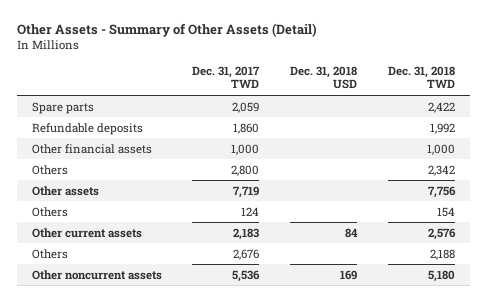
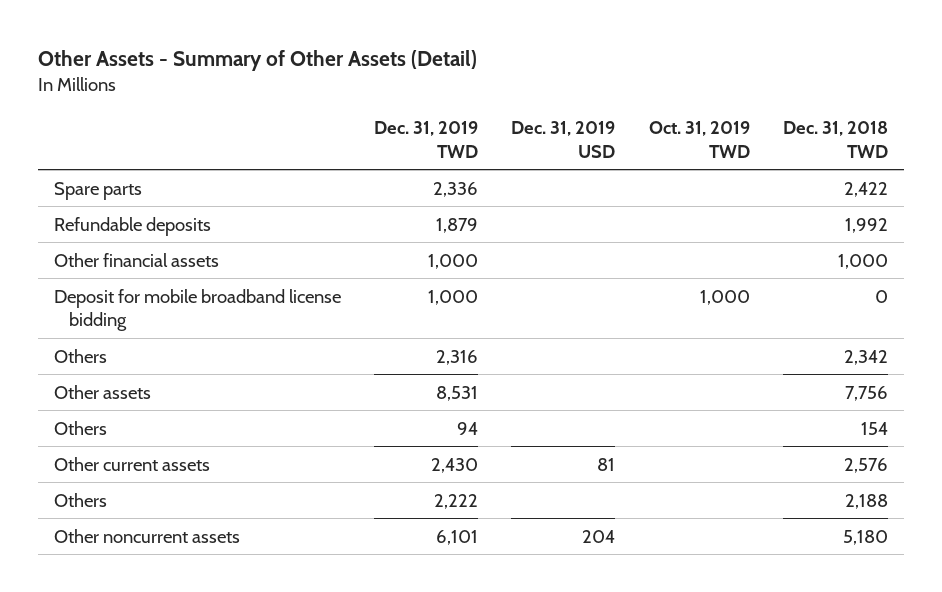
[192,66,261,89] Dec. 31, 2017 TWD -> none
[289,66,357,90] Dec. 31, 2018 USD -> none
none -> [374,120,479,158] Dec. 31, 2019 TWD
none -> [511,120,616,158] Dec. 31, 2019 USD
none -> [648,120,750,158] Oct. 31, 2019 TWD
none -> [54,288,342,332] Deposit for mobile broadband license bidding

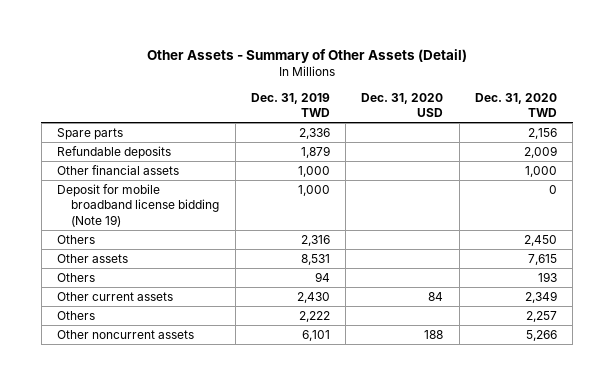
[511,120,616,158] Dec. 31, 2019 USD -> none
[648,120,750,158] Oct. 31, 2019 TWD -> none
[782,120,888,158] Dec. 31, 2018 TWD -> none
none -> [361,92,444,117] Dec. 31, 2020 USD
none -> [475,92,558,117] Dec. 31, 2020 TWD
[54,288,342,332] Deposit for mobile broadband license bidding -> [56,183,220,227] Deposit for mobile broadband license bidding (Note 19)

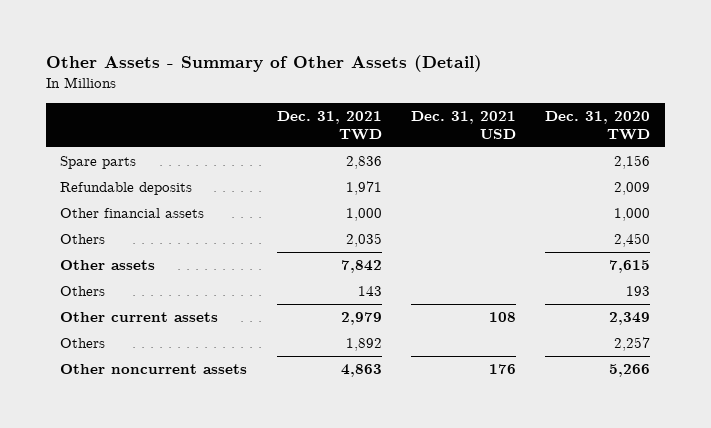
[250,92,330,117] Dec. 31, 2019 TWD -> none
[361,92,444,117] Dec. 31, 2020 USD -> none
none -> [276,110,382,140] Dec. 31, 2021 TWD
none -> [411,110,517,139] Dec. 31, 2021 USD
[56,183,220,227] Deposit for mobile broadband license bidding (Note 19) -> none

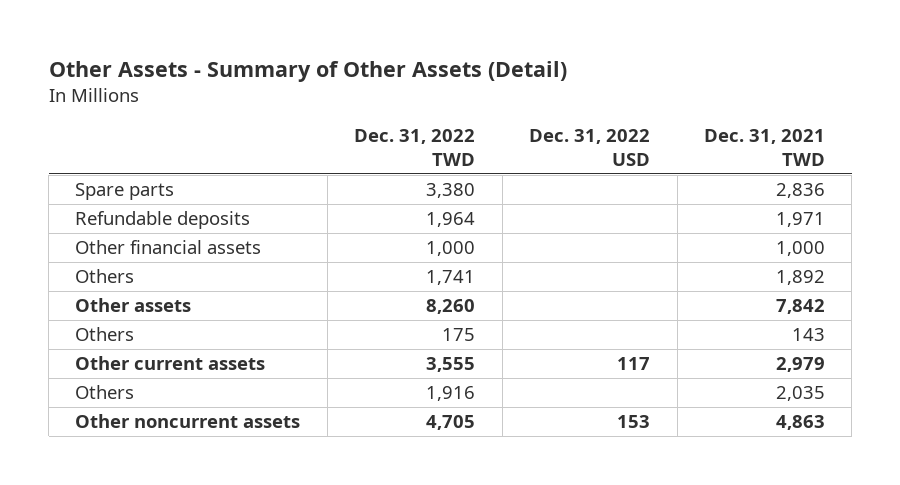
[411,110,517,139] Dec. 31, 2021 USD -> none
[545,110,651,140] Dec. 31, 2020 TWD -> none
none -> [354,129,476,166] Dec. 31, 2022 TWD
none -> [529,129,651,166] Dec. 31, 2022 USD
[60,338,106,349] Others -> [75,269,135,284] Others
[60,234,106,245] Others -> [75,385,135,400] Others

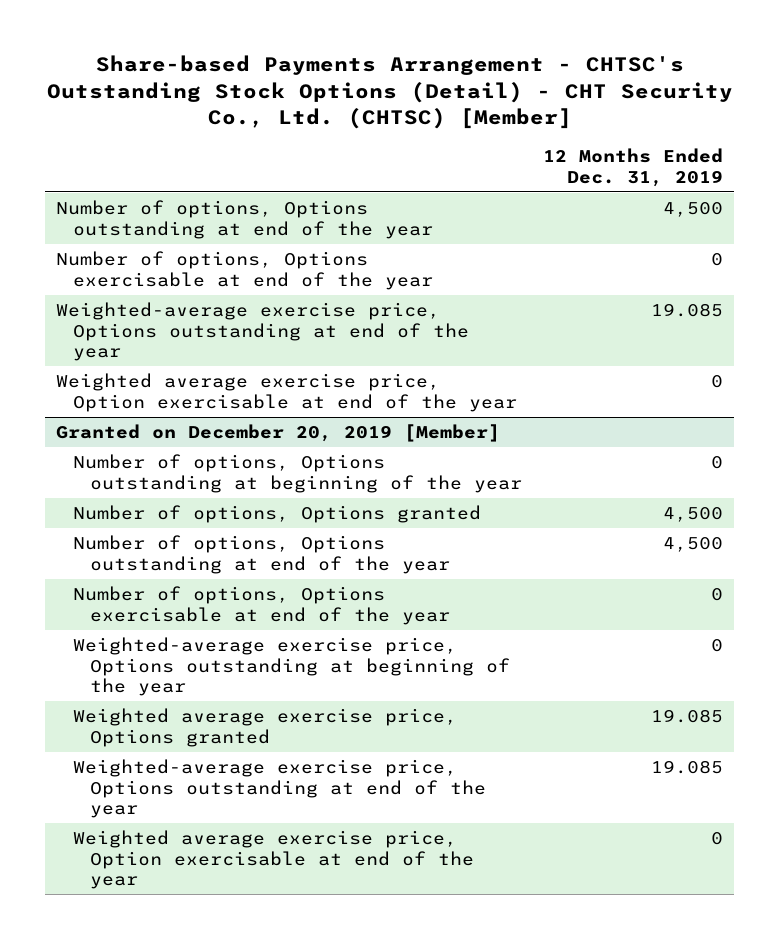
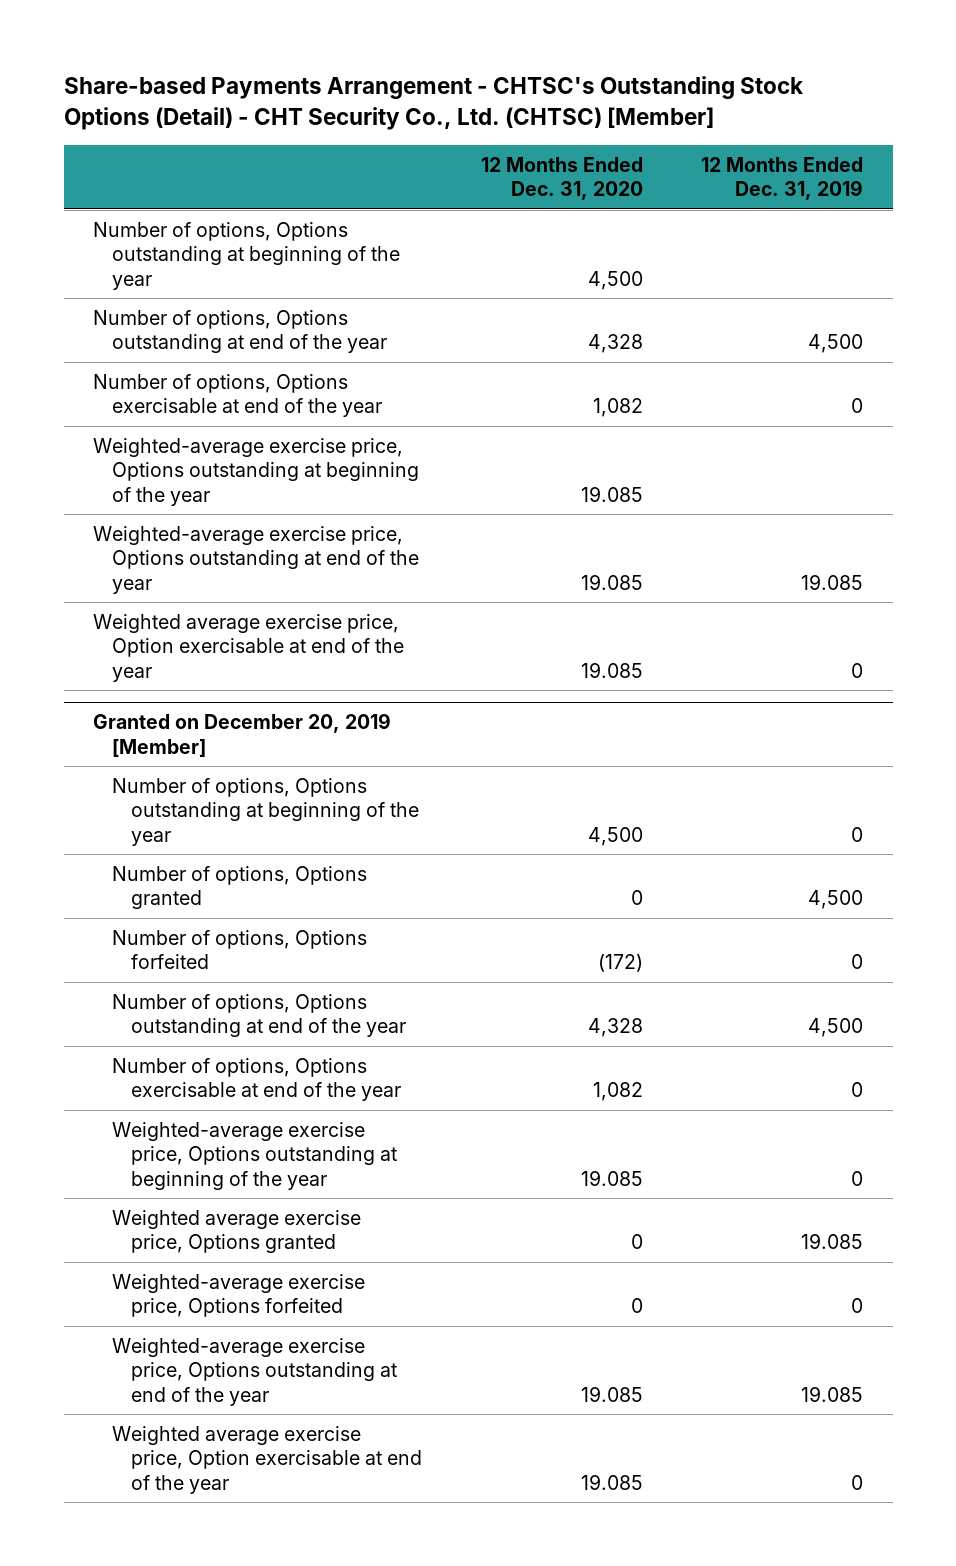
none -> [480,156,643,201] 12 Months Ended Dec. 31, 2020
none -> [92,221,401,290] Number of options, Options outstanding at beginning of the year
none -> [92,437,420,506] Weighted-average exercise price, Options outstanding at beginning of the year
none -> [112,929,368,970] Number of options, Options forfeited
none -> [112,1273,366,1318] Weighted-average exercise price, Options forfeited

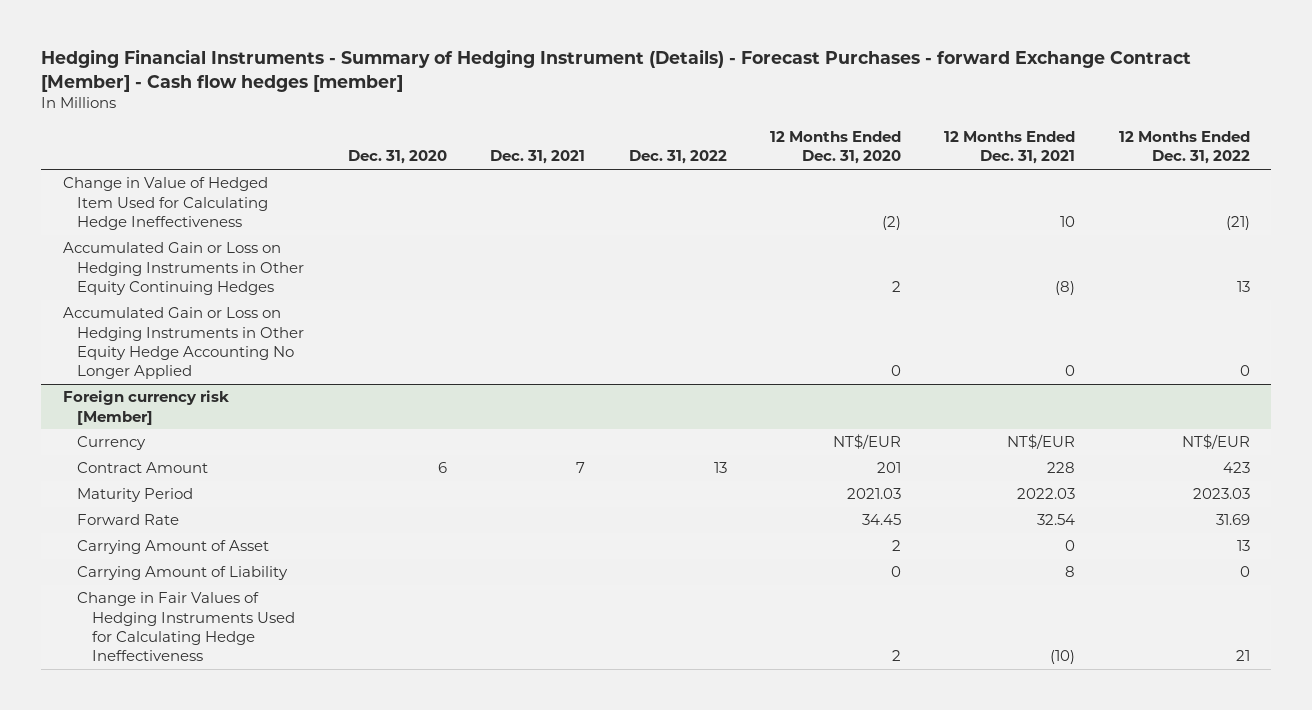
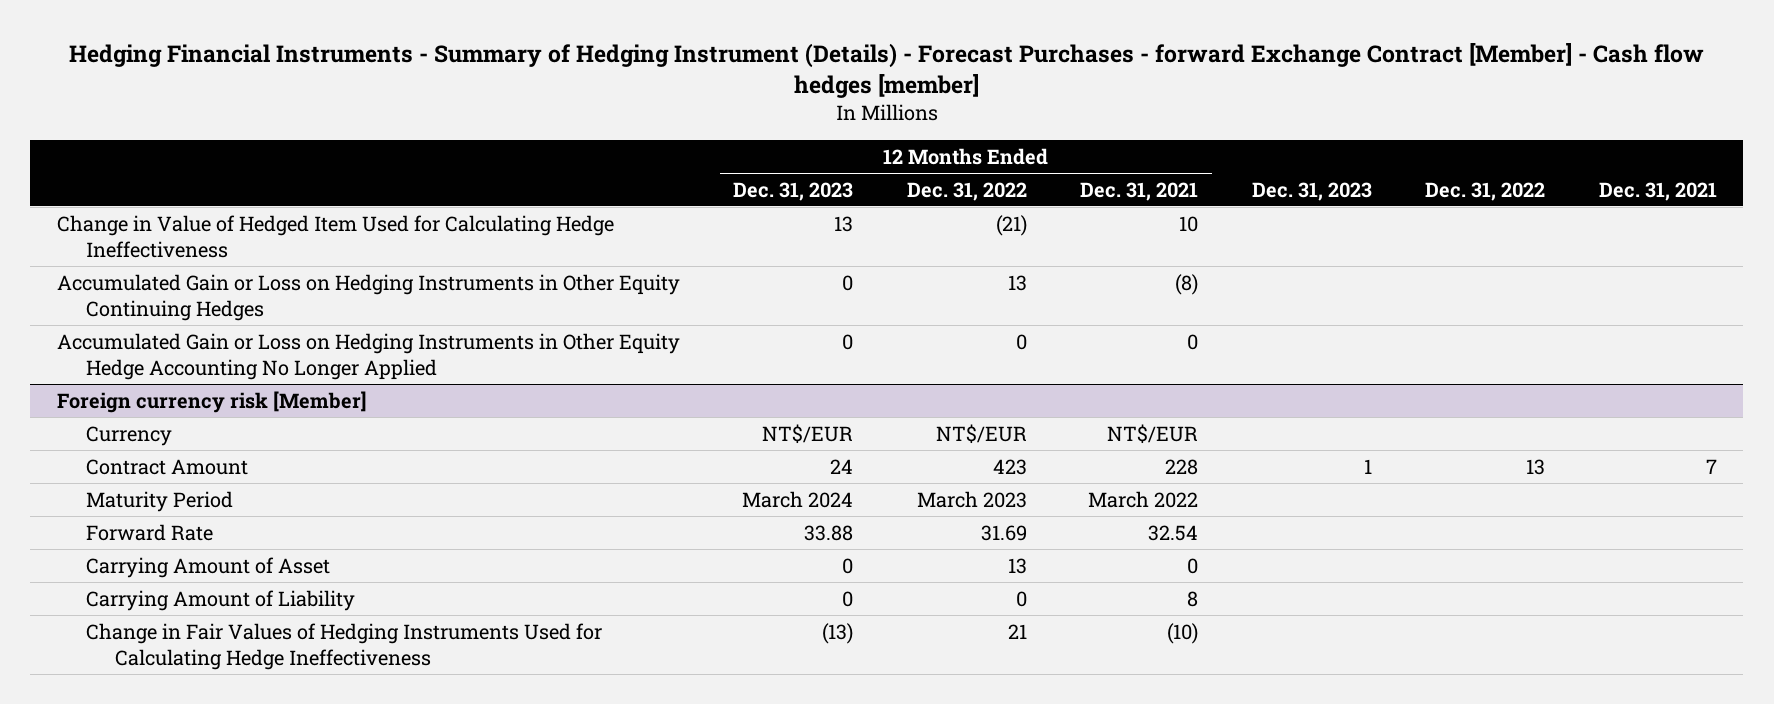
[347,150,447,165] Dec. 31, 2020 -> none
[769,130,901,165] 12 Months Ended Dec. 31, 2020 -> none
none -> [733,181,854,201] Dec. 31, 2023
none -> [1251,181,1372,201] Dec. 31, 2023
[1017,488,1076,500] 2022.03 -> [1088,490,1199,508] March 2022
[1192,488,1250,500] 2023.03 -> [916,490,1027,508] March 2023

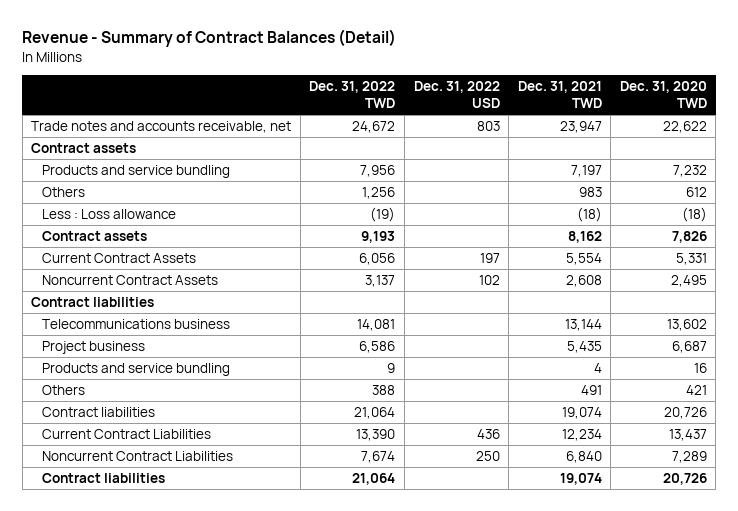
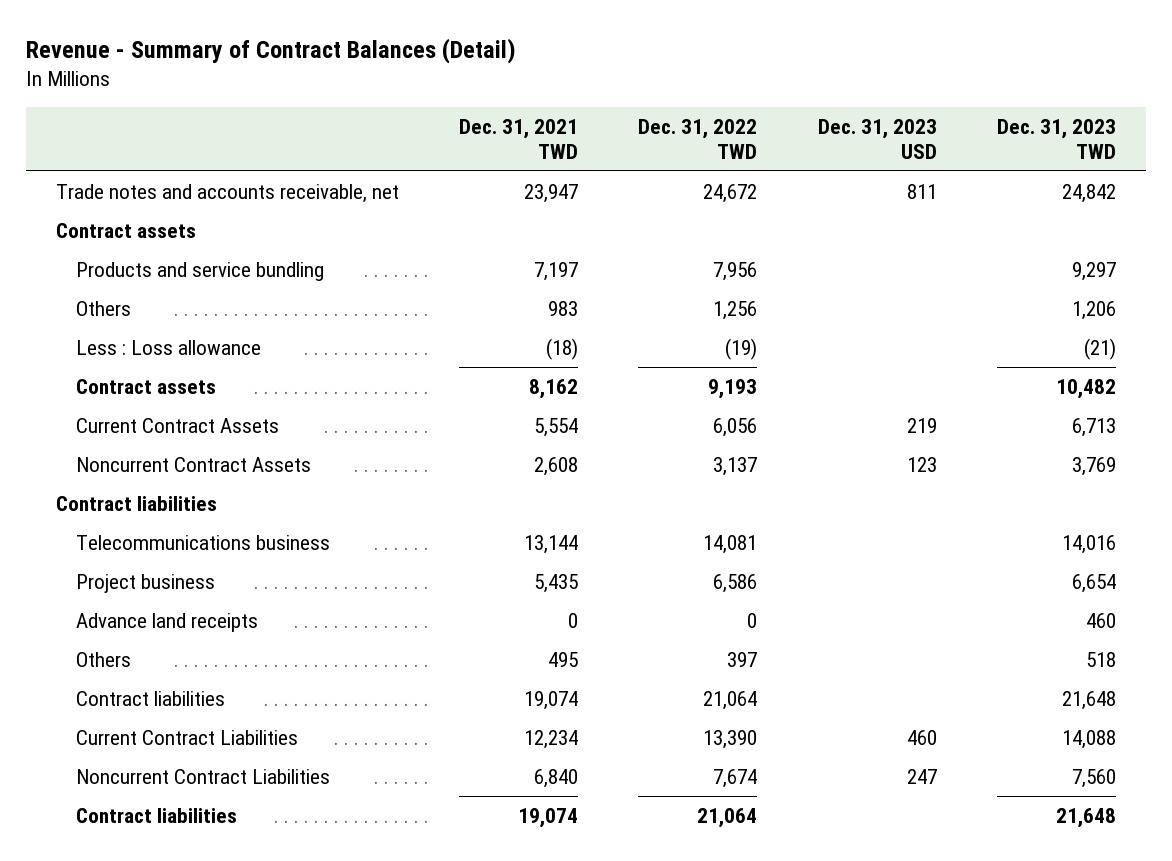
[413,81,500,108] Dec. 31, 2022 USD -> none
[619,81,707,108] Dec. 31, 2020 TWD -> none
none -> [817,118,937,159] Dec. 31, 2023 USD
none -> [997,118,1117,159] Dec. 31, 2023 TWD
[42,363,231,377] Products and service bundling -> none
none -> [75,612,258,632] Advance land receipts
[372,385,396,396] 388 -> [727,651,758,667] 397
[580,385,602,396] 491 -> [548,651,579,667] 495

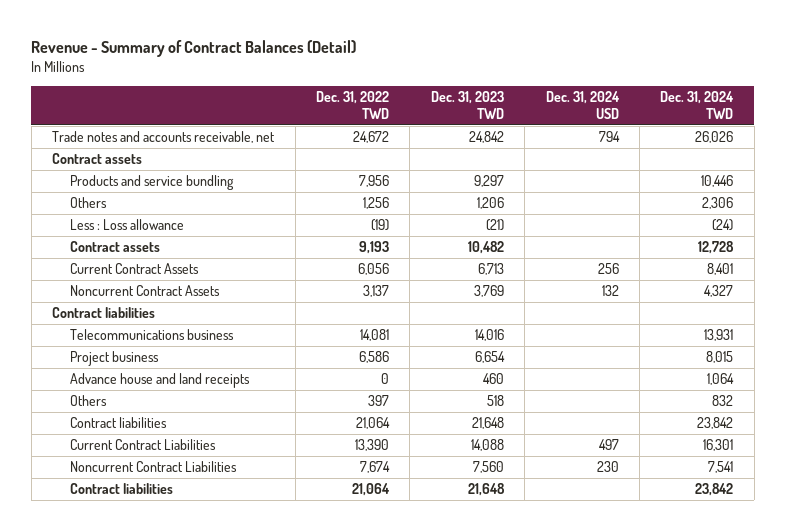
[459,118,579,159] Dec. 31, 2021 TWD -> none
[817,118,937,159] Dec. 31, 2023 USD -> none
none -> [545,91,620,120] Dec. 31, 2024 USD
none -> [660,91,735,120] Dec. 31, 2024 TWD
[75,612,258,632] Advance land receipts -> [70,373,251,389] Advance house and land receipts

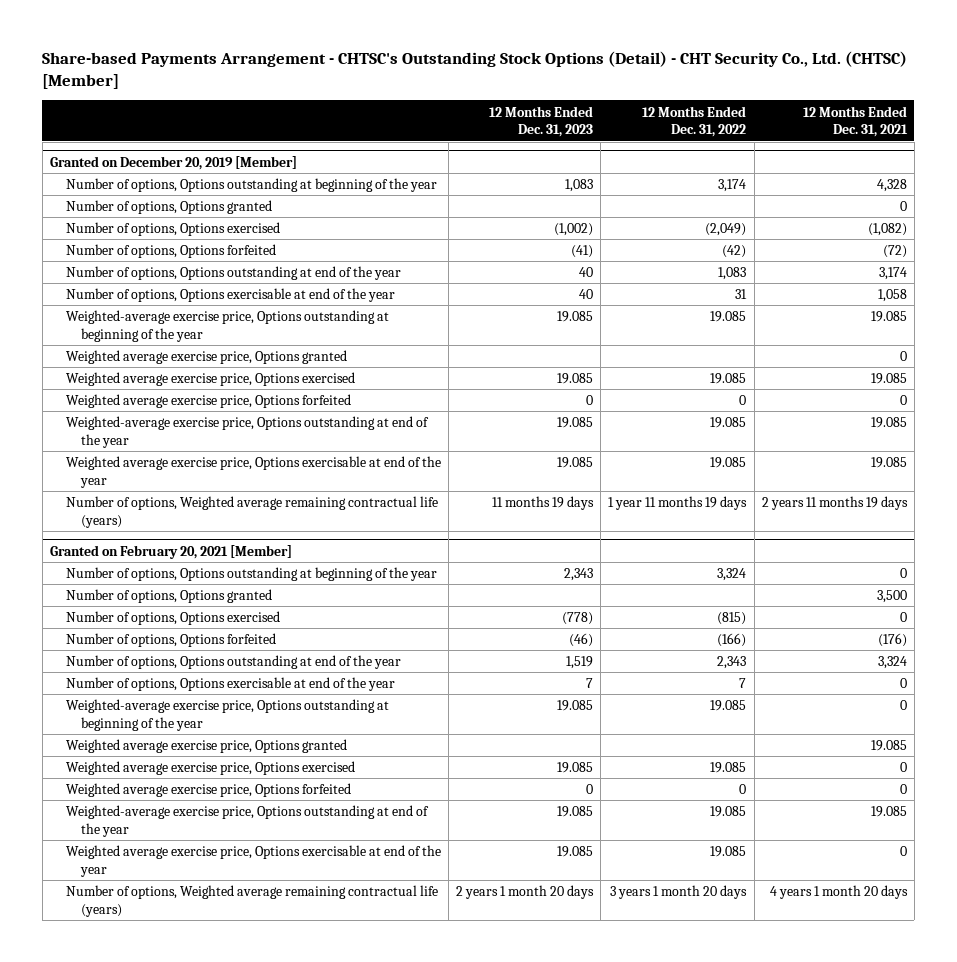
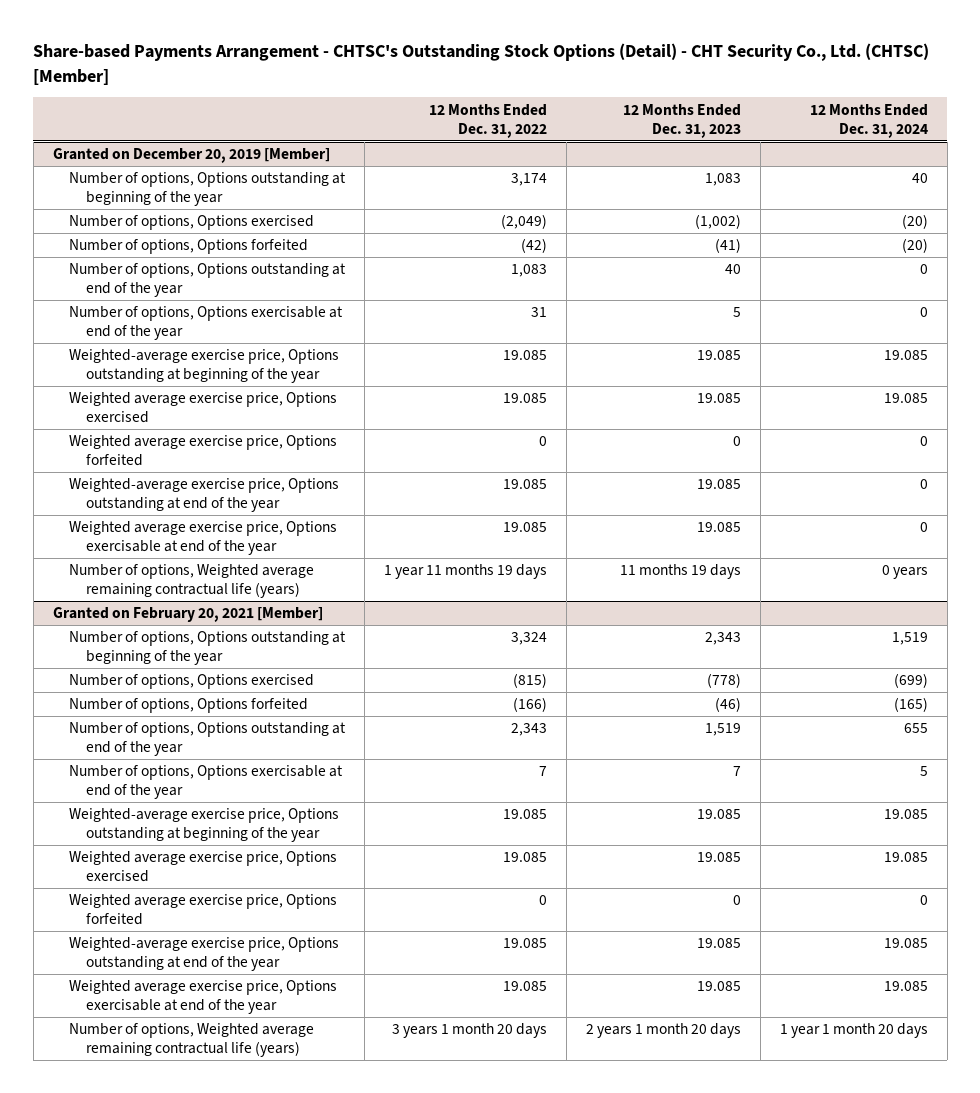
[802,105,908,138] 12 Months Ended Dec. 31, 2021 -> none
none -> [809,103,928,138] 12 Months Ended Dec. 31, 2024
[65,200,272,215] Number of options, Options granted -> none
[578,289,593,300] 40 -> [732,307,741,318] 5
[65,350,347,365] Weighted average exercise price, Options granted -> none
[65,589,272,604] Number of options, Options granted -> none
[65,739,347,754] Weighted average exercise price, Options granted -> none

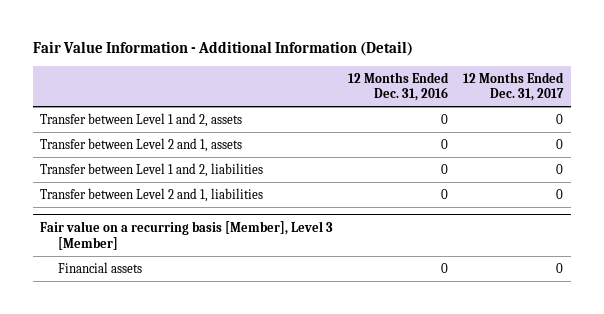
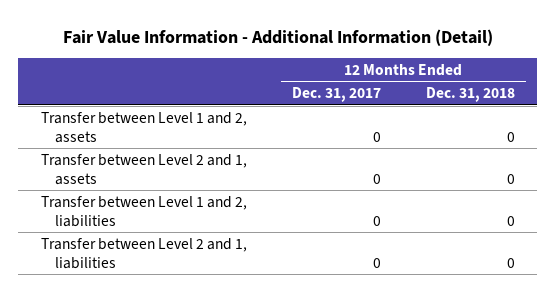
[348,71,450,102] 12 Months Ended Dec. 31, 2016 -> none
none -> [425,87,515,103] Dec. 31, 2018
[40,220,334,250] Fair value on a recurring basis [Member], Level 3 [Member] -> none
[58,261,143,273] Financial assets -> none

